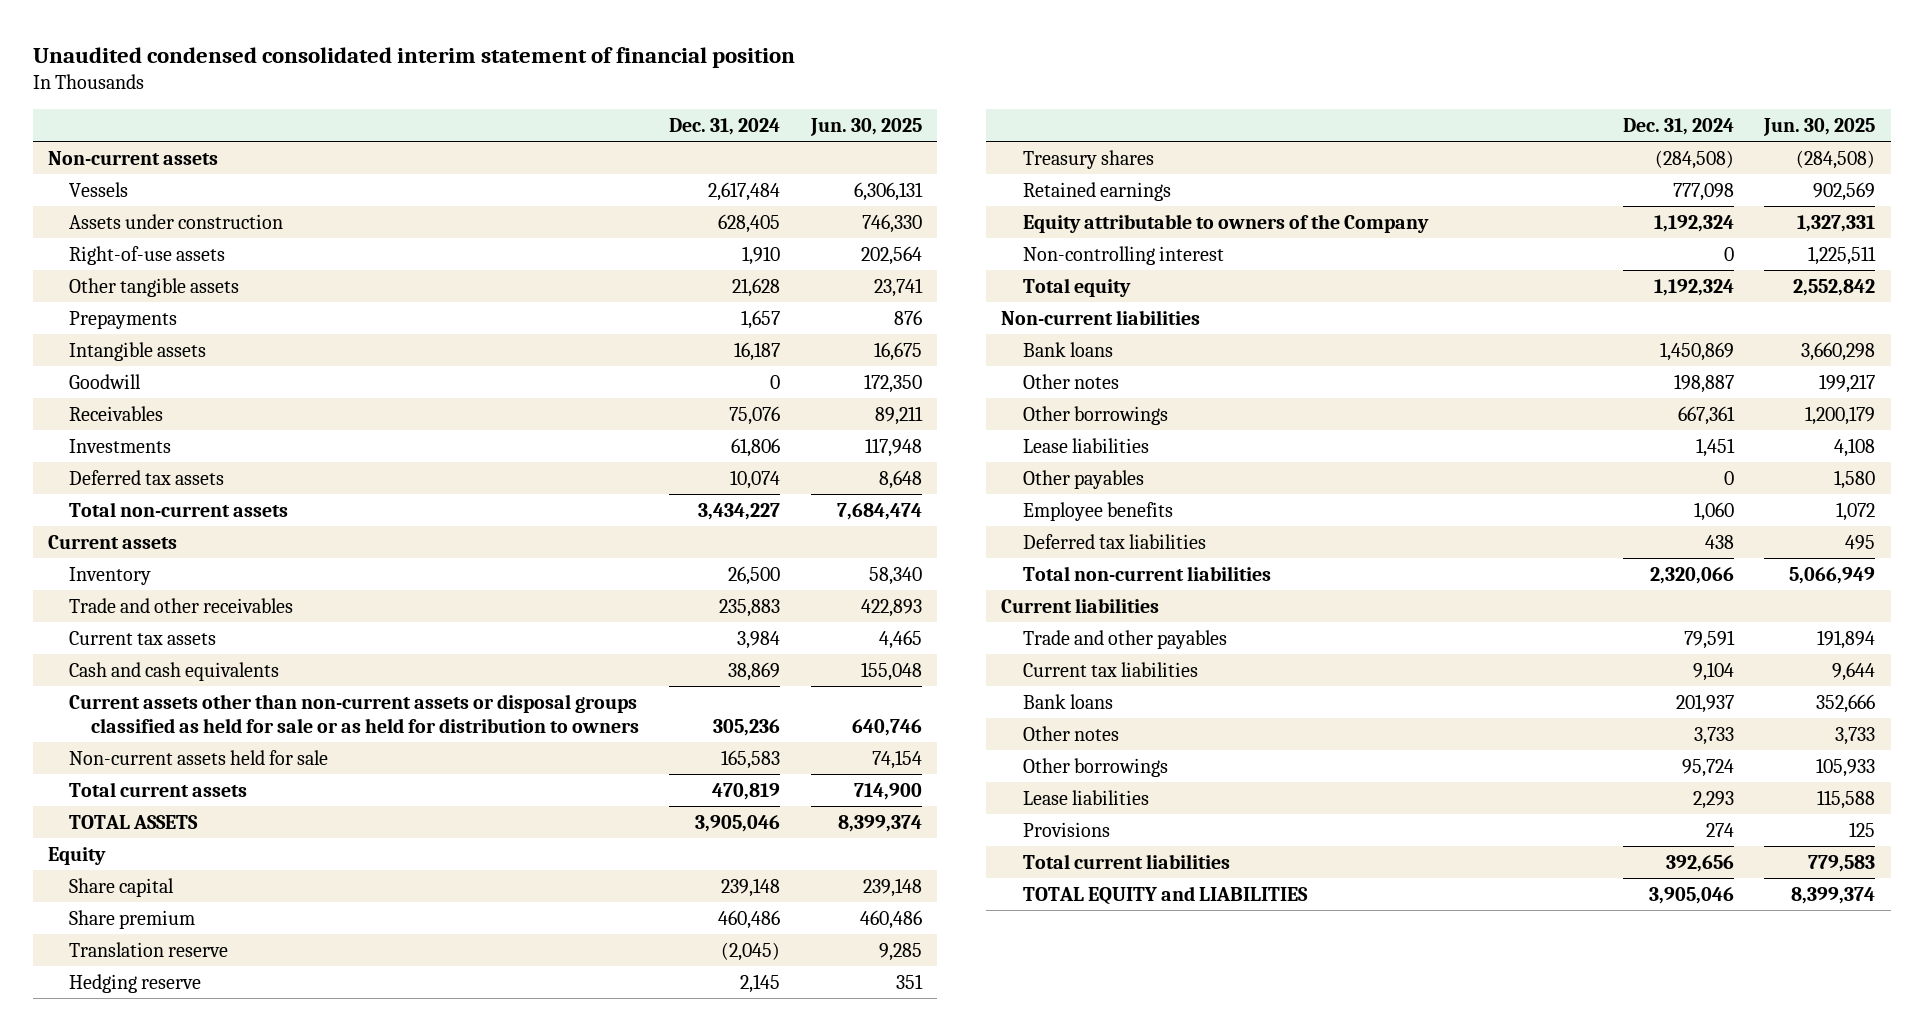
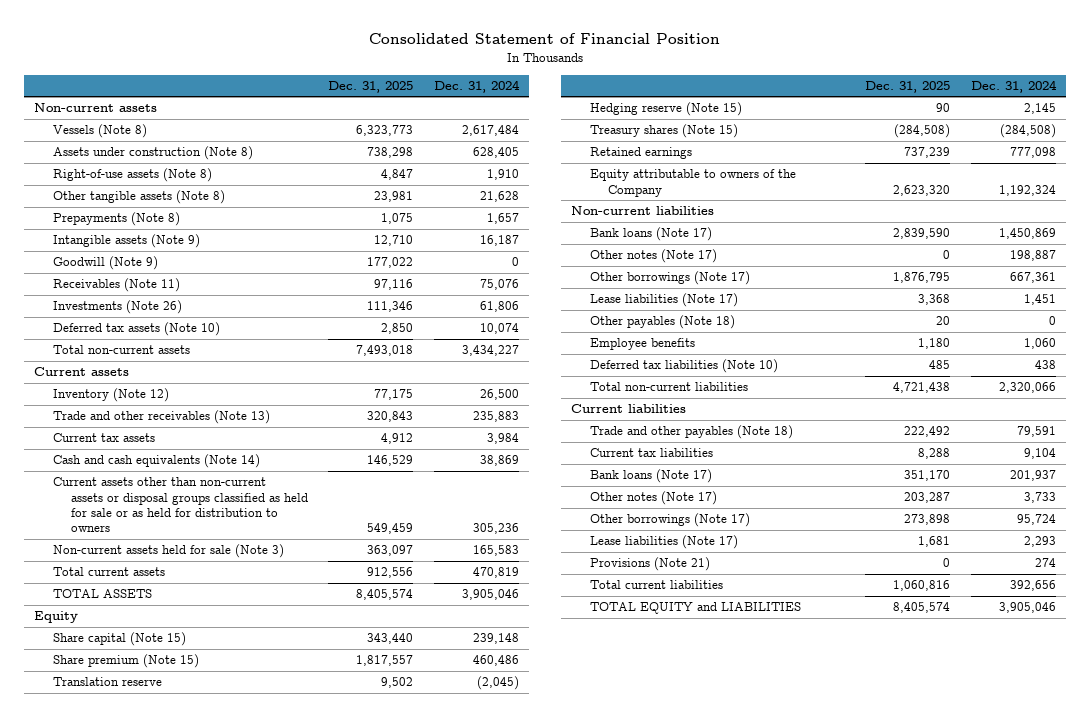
[32,46,795,68] Unaudited condensed consolidated interim statement of financial position -> [369,33,721,45] Consolidated Statement of Financial Position
[809,117,922,136] Jun. 30, 2025 -> none
none -> [328,80,414,93] Dec. 31, 2025
[69,181,129,197] Vessels -> [52,124,147,139] Vessels (Note 8)
[69,213,284,229] Assets under construction -> [52,146,253,161] Assets under construction (Note 8)
[69,245,226,265] Right-of-use assets -> [52,168,212,183] Right-of-use assets (Note 8)
[69,277,240,297] Other tangible assets -> [52,190,225,205] Other tangible assets (Note 8)
[69,310,178,329] Prepayments -> [52,212,180,227] Prepayments (Note 8)
[69,341,207,361] Intangible assets -> [52,234,200,249] Intangible assets (Note 9)
[69,373,142,389] Goodwill -> [52,256,158,271] Goodwill (Note 9)
[69,405,164,421] Receivables -> [52,278,180,293] Receivables (Note 11)
[69,438,172,453] Investments -> [52,300,182,315] Investments (Note 26)
[69,469,225,485] Deferred tax assets -> [52,322,220,337] Deferred tax assets (Note 10)
[69,566,152,585] Inventory -> [52,388,169,403] Inventory (Note 12)
[69,597,294,613] Trade and other receivables -> [52,410,270,425] Trade and other receivables (Note 13)
[69,661,280,681] Cash and cash equivalents -> [52,454,260,469] Cash and cash equivalents (Note 14)
[69,749,329,765] Non-current assets held for sale -> [52,544,284,559] Non-current assets held for sale (Note 3)
[69,877,175,897] Share capital -> [52,632,186,647] Share capital (Note 15)
[69,909,196,929] Share premium -> [52,654,199,669] Share premium (Note 15)
[69,973,202,993] Hedging reserve -> [589,102,742,117] Hedging reserve (Note 15)
[1022,149,1154,169] Treasury shares -> [589,124,738,139] Treasury shares (Note 15)
[1022,245,1224,265] Non-controlling interest -> none
[1022,277,1131,297] Total equity -> none
[1022,341,1113,357] Bank loans -> [589,227,712,242] Bank loans (Note 17)
[1022,373,1119,389] Other notes -> [589,249,717,264] Other notes (Note 17)
[1022,405,1168,425] Other borrowings -> [589,271,750,286] Other borrowings (Note 17)
[1022,437,1149,453] Lease liabilities -> [589,293,738,308] Lease liabilities (Note 17)
[1022,469,1144,489] Other payables -> [589,315,735,330] Other payables (Note 18)
[1022,533,1206,549] Deferred tax liabilities -> [589,359,778,374] Deferred tax liabilities (Note 10)
[1022,629,1227,649] Trade and other payables -> [589,425,793,440] Trade and other payables (Note 18)
[1022,693,1113,709] Bank loans -> [589,469,712,484] Bank loans (Note 17)
[1022,725,1119,741] Other notes -> [589,491,717,506] Other notes (Note 17)
[1022,757,1168,777] Other borrowings -> [589,513,750,528] Other borrowings (Note 17)
[1022,789,1149,805] Lease liabilities -> [589,535,738,550] Lease liabilities (Note 17)
[1022,821,1110,837] Provisions -> [589,557,710,572] Provisions (Note 21)

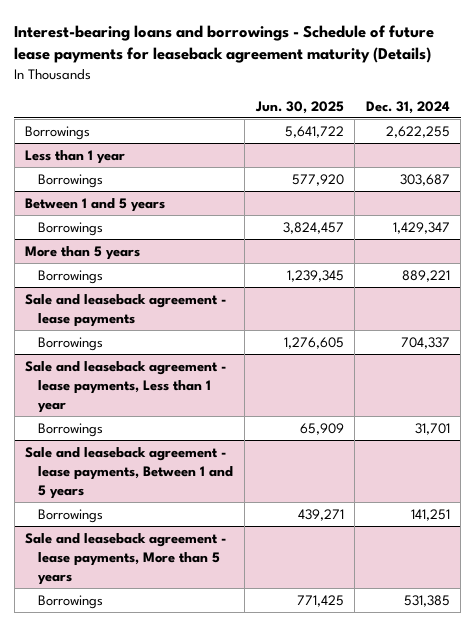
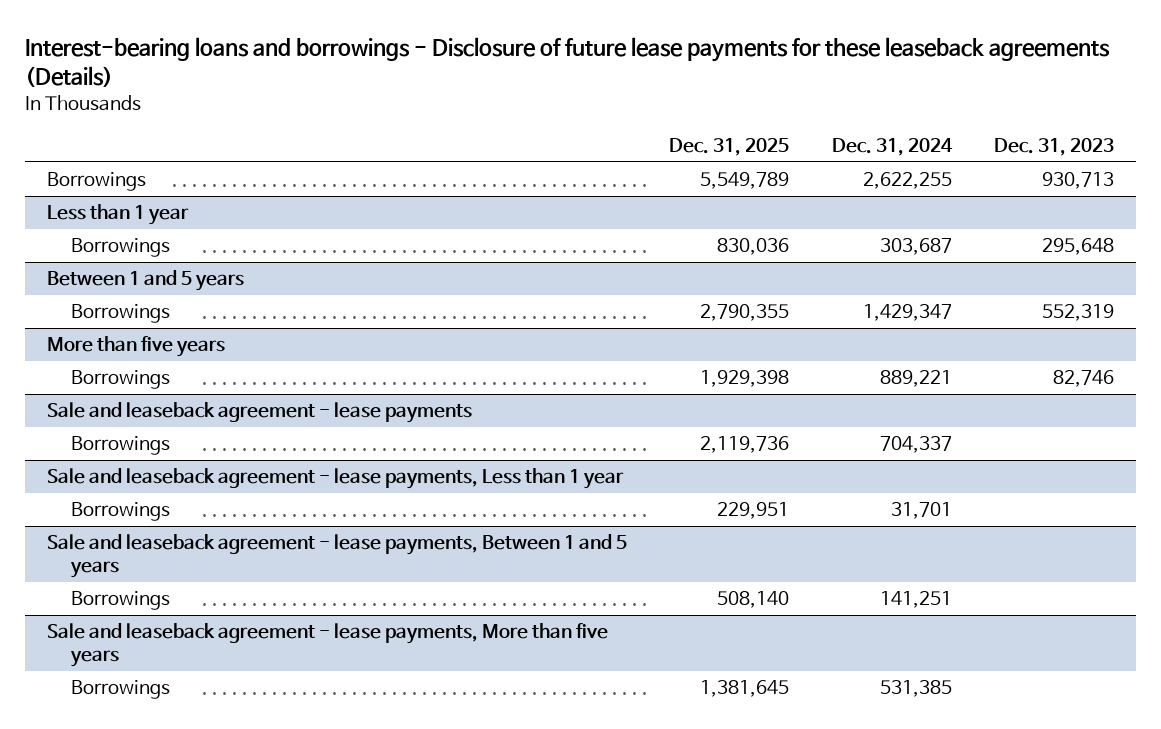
[14,24,435,64] Interest-bearing loans and borrowings - Schedule of future lease payments for leaseback agreement maturity (Details) -> [25,36,1111,88] Interest-bearing loans and borrowings - Disclosure of future lease payments for these leaseback agreements (Details)
[254,100,344,114] Jun. 30, 2025 -> none
none -> [669,138,790,157] Dec. 31, 2025
none -> [994,138,1115,157] Dec. 31, 2023
[25,245,141,260] More than 5 years -> [46,336,225,358] More than five years
[25,532,227,585] Sale and leaseback agreement - lease payments, More than 5 years -> [46,623,608,668] Sale and leaseback agreement - lease payments, More than five years

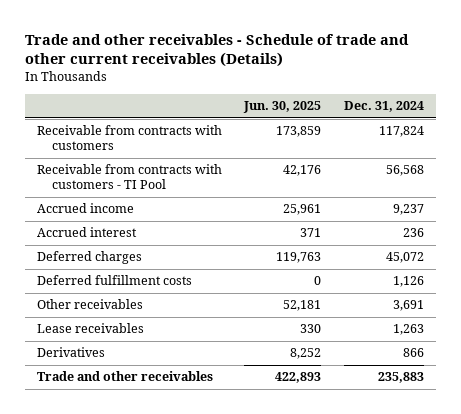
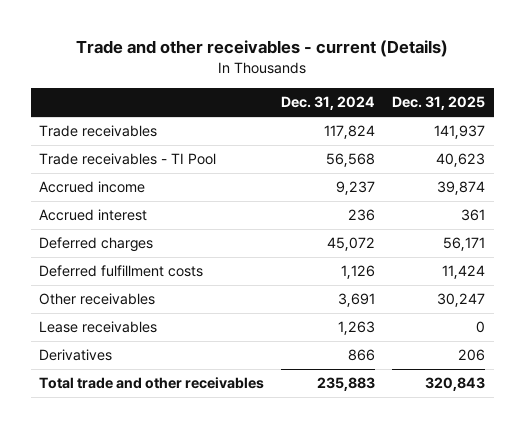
[25,33,410,68] Trade and other receivables - Schedule of trade and other current receivables (Details) -> [76,40,449,58] Trade and other receivables - current (Details)
[243,101,322,114] Jun. 30, 2025 -> none
none -> [392,96,486,111] Dec. 31, 2025
[36,125,222,151] Receivable from contracts with customers -> [39,125,158,138] Trade receivables
[36,164,222,190] Receivable from contracts with customers - TI Pool -> [39,153,217,166] Trade receivables - TI Pool
[36,371,213,382] Trade and other receivables -> [39,377,265,390] Total trade and other receivables

